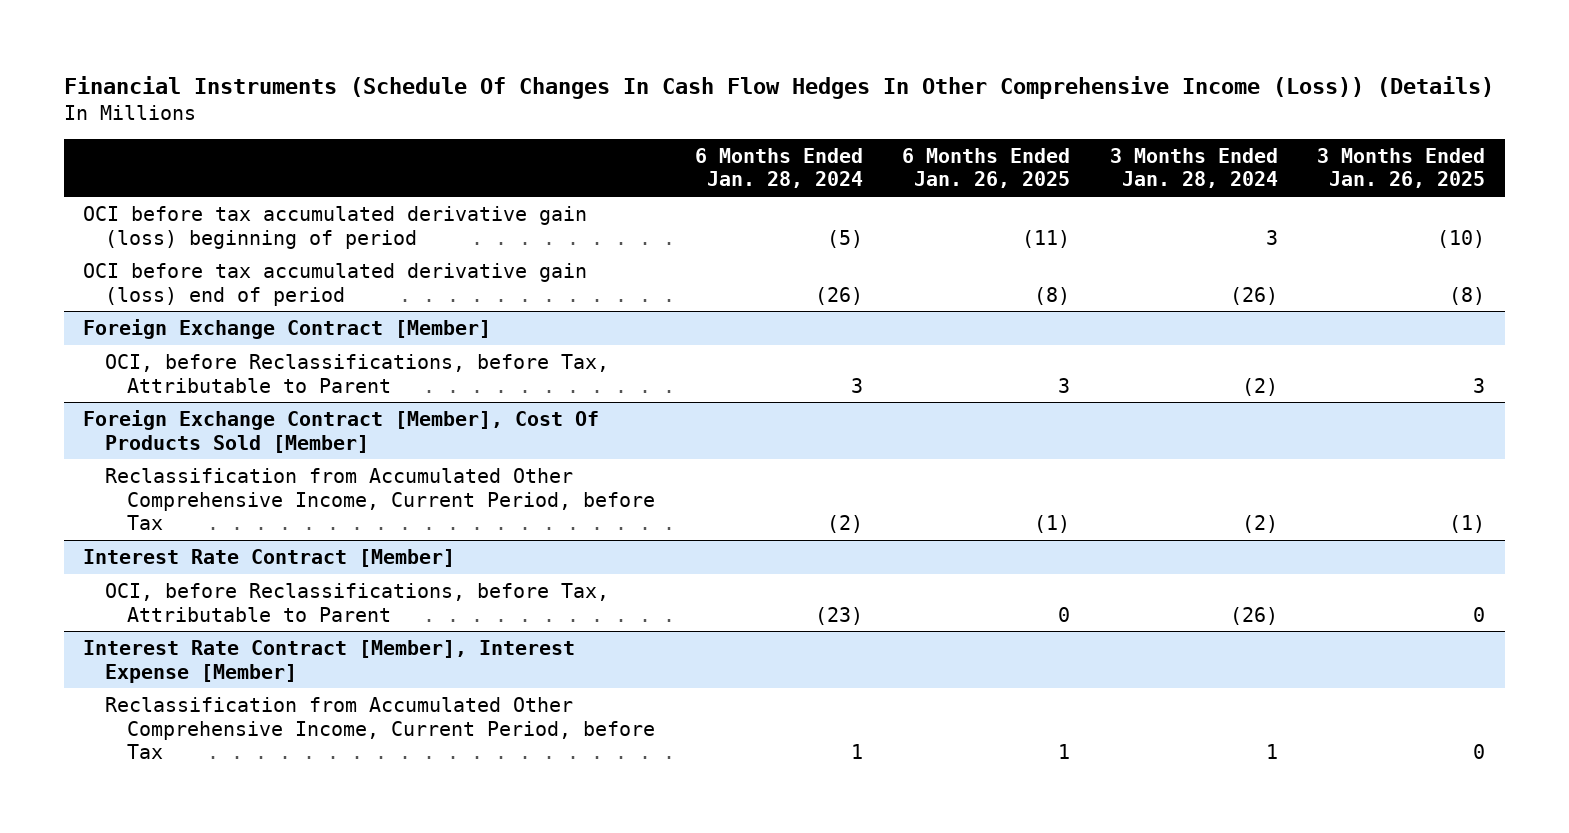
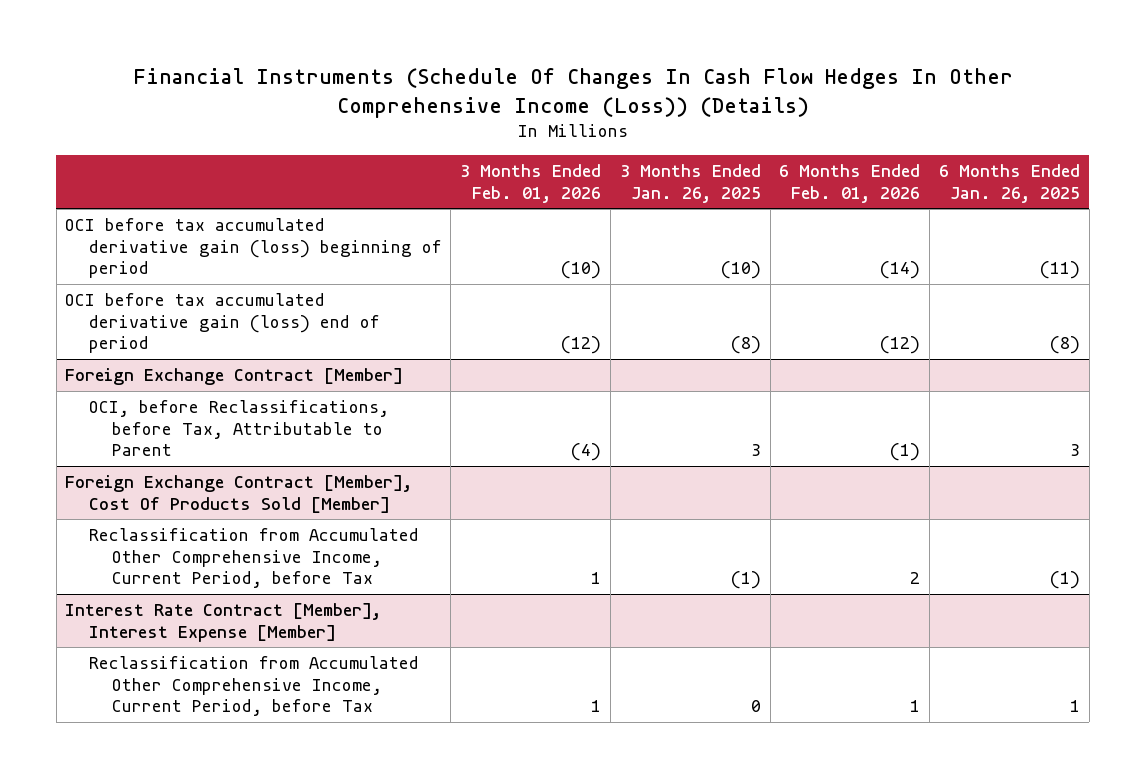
[694,148,863,189] 6 Months Ended Jan. 28, 2024 -> none
[1109,148,1278,189] 3 Months Ended Jan. 28, 2024 -> none
none -> [460,164,602,203] 3 Months Ended Feb. 01, 2026
none -> [779,164,921,203] 6 Months Ended Feb. 01, 2026
[83,549,456,568] Interest Rate Contract [Member] -> none
[105,583,610,622] OCI, before Reclassifications, before Tax, Attributable to Parent -> none

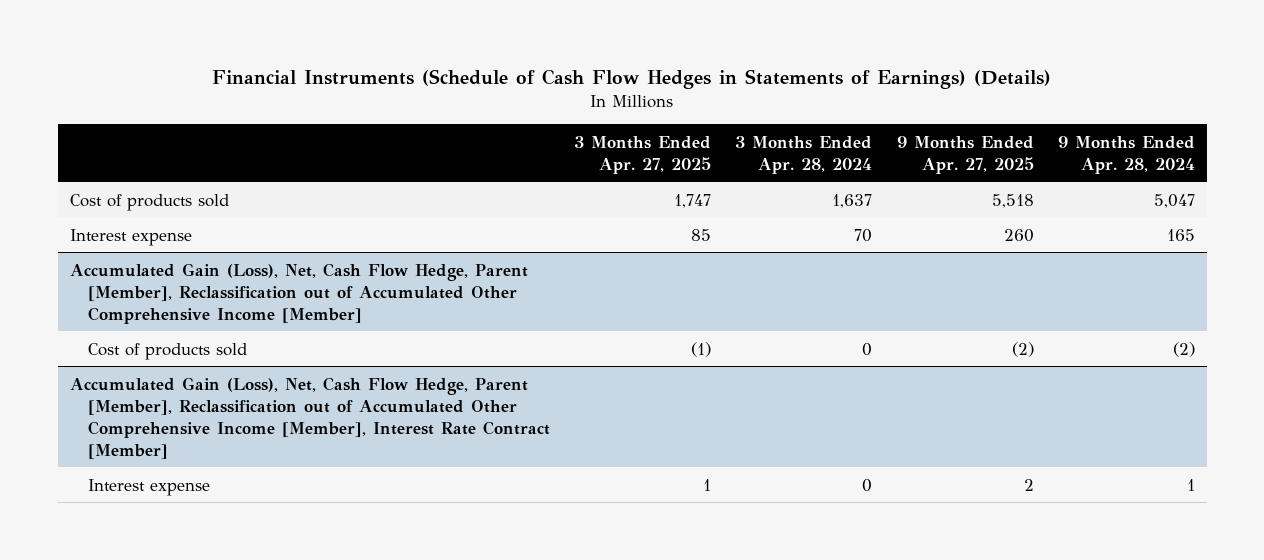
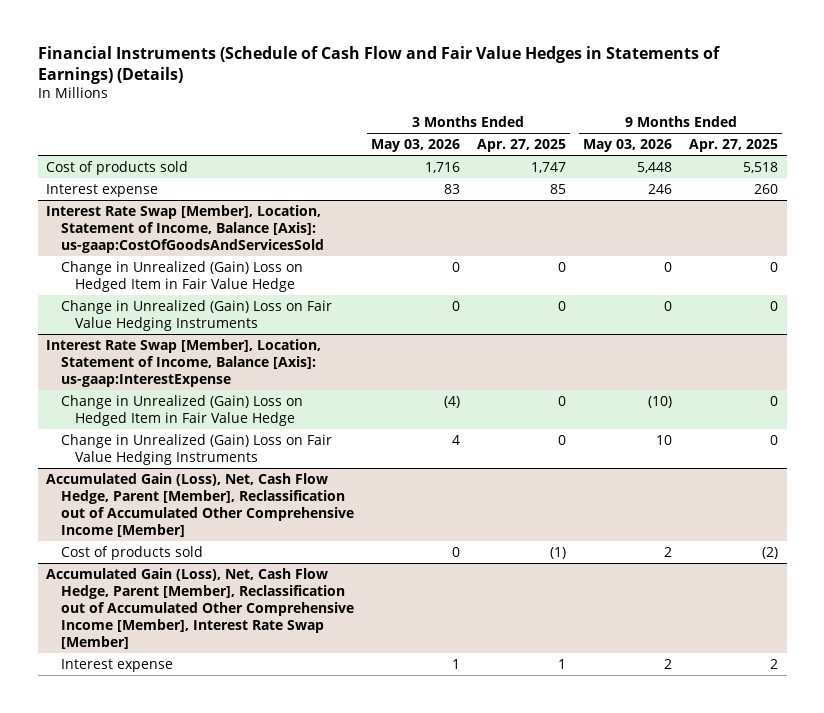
[212,68,1052,89] Financial Instruments (Schedule of Cash Flow Hedges in Statements of Earnings) (Details) -> [37,45,720,84] Financial Instruments (Schedule of Cash Flow and Fair Value Hedges in Statements of Earnings) (Details)
[735,135,873,174] 3 Months Ended Apr. 28, 2024 -> none
[1057,135,1195,174] 9 Months Ended Apr. 28, 2024 -> none
none -> [370,139,460,153] May 03, 2026
none -> [583,139,673,153] May 03, 2026
none -> [46,204,324,253] Interest Rate Swap [Member], Location, Statement of Income, Balance [Axis]: us-gaap:CostOfGoodsAndServicesSold
none -> [60,260,303,292] Change in Unrealized (Gain) Loss on Hedged Item in Fair Value Hedge
none -> [60,299,332,331] Change in Unrealized (Gain) Loss on Fair Value Hedging Instruments
none -> [46,338,322,387] Interest Rate Swap [Member], Location, Statement of Income, Balance [Axis]: us-gaap:InterestExpense
none -> [60,394,303,426] Change in Unrealized (Gain) Loss on Hedged Item in Fair Value Hedge
none -> [60,433,332,465] Change in Unrealized (Gain) Loss on Fair Value Hedging Instruments
[69,376,550,459] Accumulated Gain (Loss), Net, Cash Flow Hedge, Parent [Member], Reclassification out of Accumulated Other Comprehensive Income [Member], Interest Rate Contract [Member] -> [46,567,354,649] Accumulated Gain (Loss), Net, Cash Flow Hedge, Parent [Member], Reclassification out of Accumulated Other Comprehensive Income [Member], Interest Rate Swap [Member]

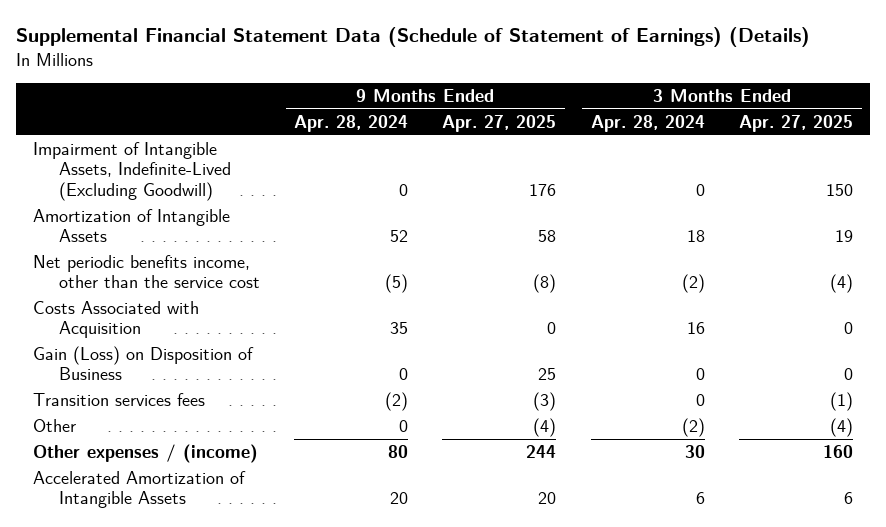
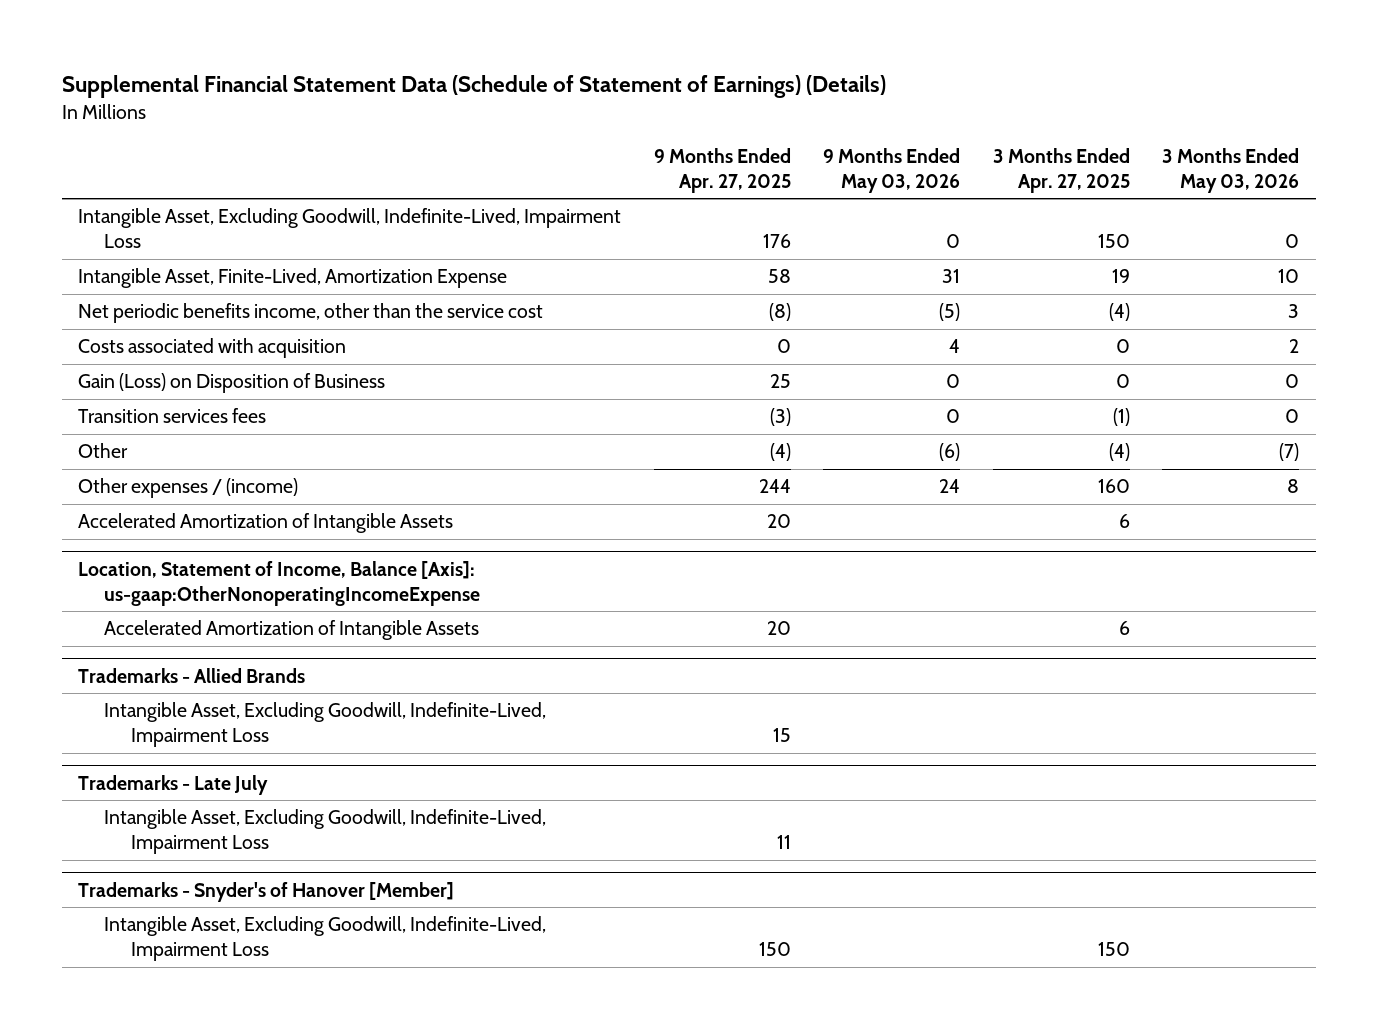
[294,114,409,132] Apr. 28, 2024 -> none
[590,114,705,132] Apr. 28, 2024 -> none
none -> [823,147,961,193] 9 Months Ended May 03, 2026
none -> [1162,147,1300,193] 3 Months Ended May 03, 2026
[32,142,231,201] Impairment of Intangible Assets, Indefinite-Lived (Excluding Goodwill) -> [78,208,622,249] Intangible Asset, Excluding Goodwill, Indefinite-Lived, Impairment Loss
[32,209,230,243] Amortization of Intangible Assets -> [78,268,508,289] Intangible Asset, Finite-Lived, Amortization Expense
[32,301,199,339] Costs Associated with Acquisition -> [78,338,347,359] Costs associated with acquisition
none -> [78,560,481,606] Location, Statement of Income, Balance [Axis]: us-gaap:OtherNonoperatingIncomeExpense
none -> [104,620,480,641] Accelerated Amortization of Intangible Assets
none -> [78,667,306,683] Trademarks - Allied Brands
none -> [104,702,547,748] Intangible Asset, Excluding Goodwill, Indefinite-Lived, Impairment Loss
none -> [78,774,269,795] Trademarks - Late July
none -> [104,809,547,855] Intangible Asset, Excluding Goodwill, Indefinite-Lived, Impairment Loss
none -> [78,881,455,902] Trademarks - Snyder's of Hanover [Member]
none -> [104,916,547,962] Intangible Asset, Excluding Goodwill, Indefinite-Lived, Impairment Loss

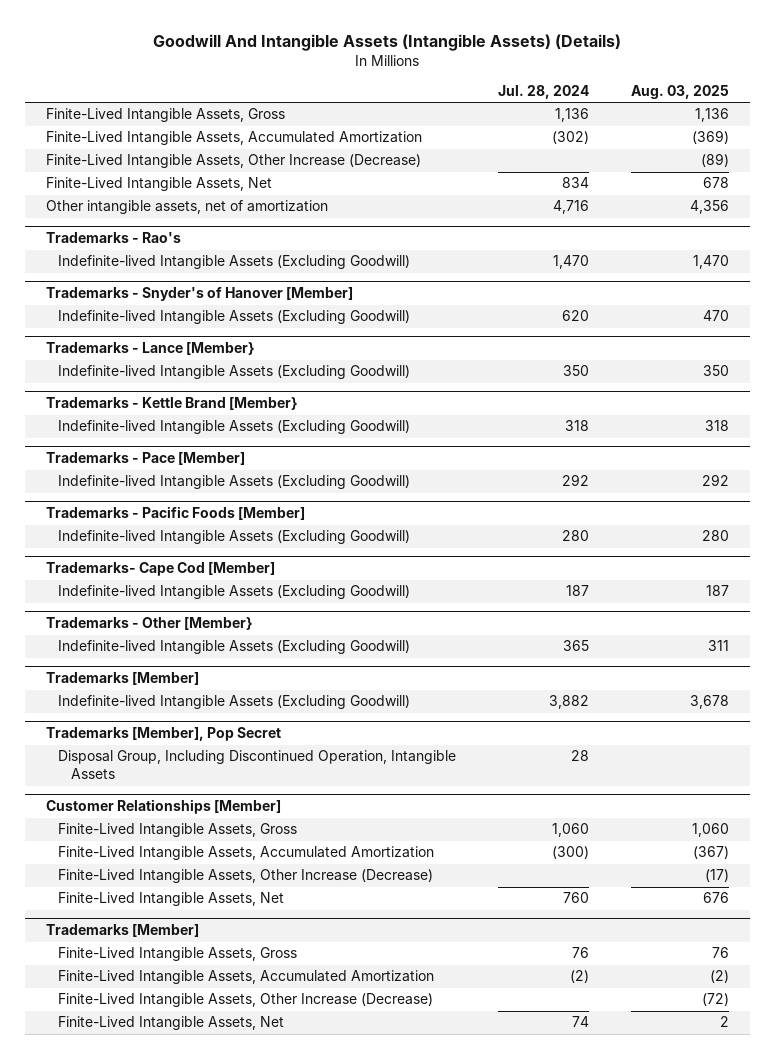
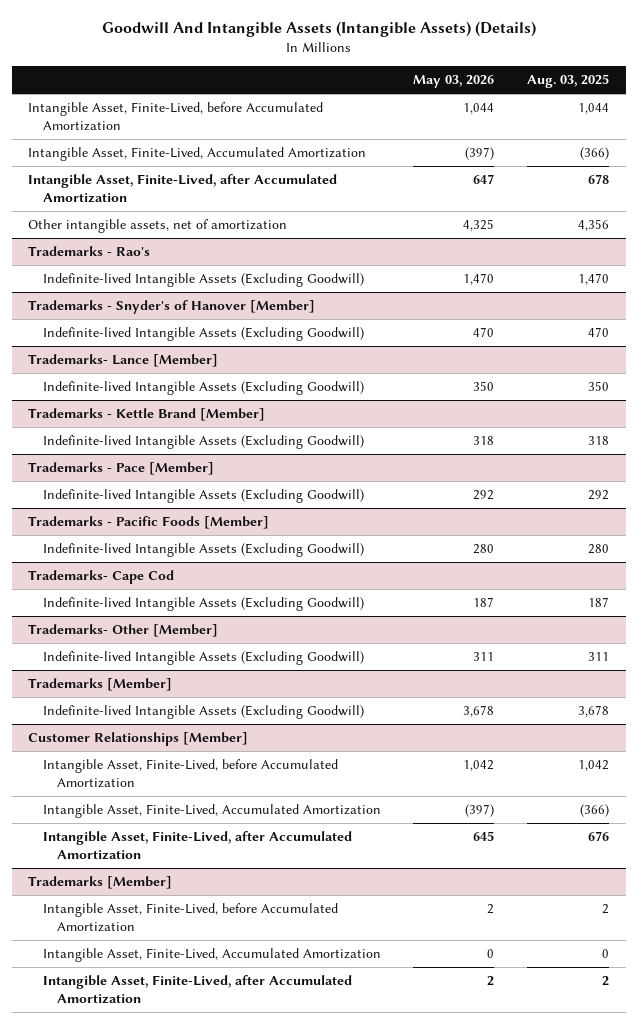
[498,85,590,100] Jul. 28, 2024 -> none
none -> [413,75,495,89] May 03, 2026
[46,154,422,169] Finite-Lived Intangible Assets, Other Increase (Decrease) -> none
[46,108,286,123] Finite-Lived Intangible Assets, Gross -> [28,102,324,131] Intangible Asset, Finite-Lived, before Accumulated Amortization
[694,108,729,123] 1,136 -> [578,103,610,115] 1,044
[46,131,423,146] Finite-Lived Intangible Assets, Accumulated Amortization -> [28,147,367,162] Intangible Asset, Finite-Lived, Accumulated Amortization
[691,130,729,145] (369) -> [580,147,610,161] (366)
[46,177,273,192] Finite-Lived Intangible Assets, Net -> [28,174,338,203] Intangible Asset, Finite-Lived, after Accumulated Amortization
[46,342,256,356] Trademarks - Lance [Member} -> [28,354,219,368] Trademarks- Lance [Member]
[46,397,299,411] Trademarks - Kettle Brand [Member} -> [28,408,266,422] Trademarks - Kettle Brand [Member]
[46,562,276,577] Trademarks- Cape Cod [Member] -> [28,570,175,585] Trademarks- Cape Cod
[46,617,254,631] Trademarks - Other [Member} -> [28,624,219,638] Trademarks- Other [Member]
[46,727,282,742] Trademarks [Member], Pop Secret -> none
[58,750,457,780] Disposal Group, Including Discontinued Operation, Intangible Assets -> none
[58,869,434,884] Finite-Lived Intangible Assets, Other Increase (Decrease) -> none
[58,823,298,838] Finite-Lived Intangible Assets, Gross -> [42,759,338,788] Intangible Asset, Finite-Lived, before Accumulated Amortization
[691,823,729,838] 1,060 -> [578,760,610,772] 1,042
[58,846,435,861] Finite-Lived Intangible Assets, Accumulated Amortization -> [42,804,381,819] Intangible Asset, Finite-Lived, Accumulated Amortization
[692,846,729,860] (367) -> [580,804,610,818] (366)
[58,892,285,907] Finite-Lived Intangible Assets, Net -> [42,831,352,860] Intangible Asset, Finite-Lived, after Accumulated Amortization
[58,993,434,1008] Finite-Lived Intangible Assets, Other Increase (Decrease) -> none
[58,947,298,962] Finite-Lived Intangible Assets, Gross -> [42,903,338,932] Intangible Asset, Finite-Lived, before Accumulated Amortization
[711,947,729,959] 76 -> [602,904,610,915] 2
[58,970,435,985] Finite-Lived Intangible Assets, Accumulated Amortization -> [42,948,381,963] Intangible Asset, Finite-Lived, Accumulated Amortization
[709,970,729,984] (2) -> [602,949,610,959] 0
[58,1016,285,1031] Finite-Lived Intangible Assets, Net -> [42,975,352,1004] Intangible Asset, Finite-Lived, after Accumulated Amortization

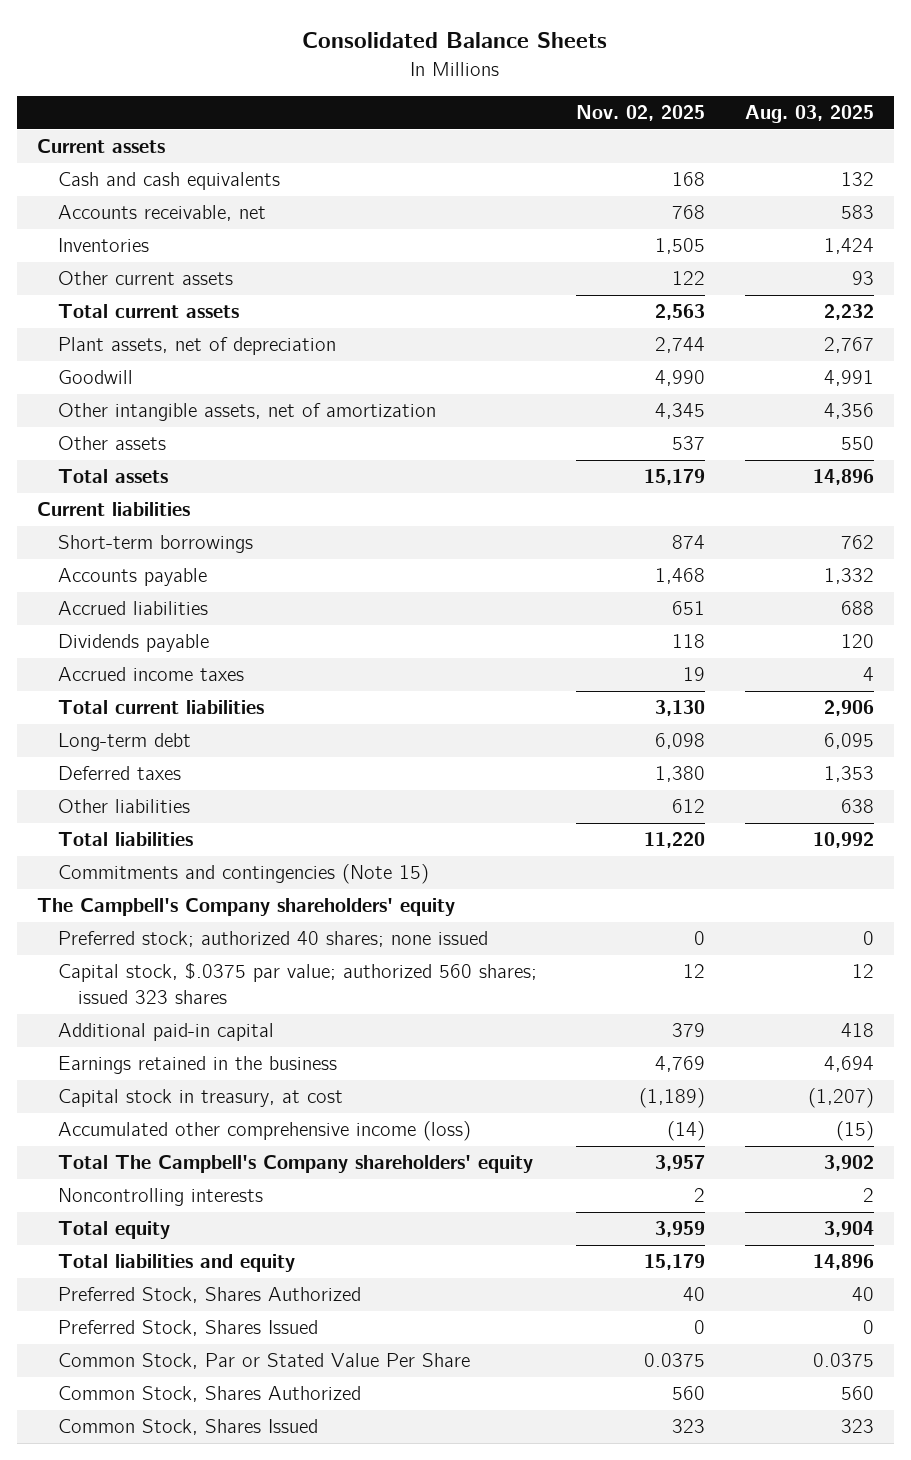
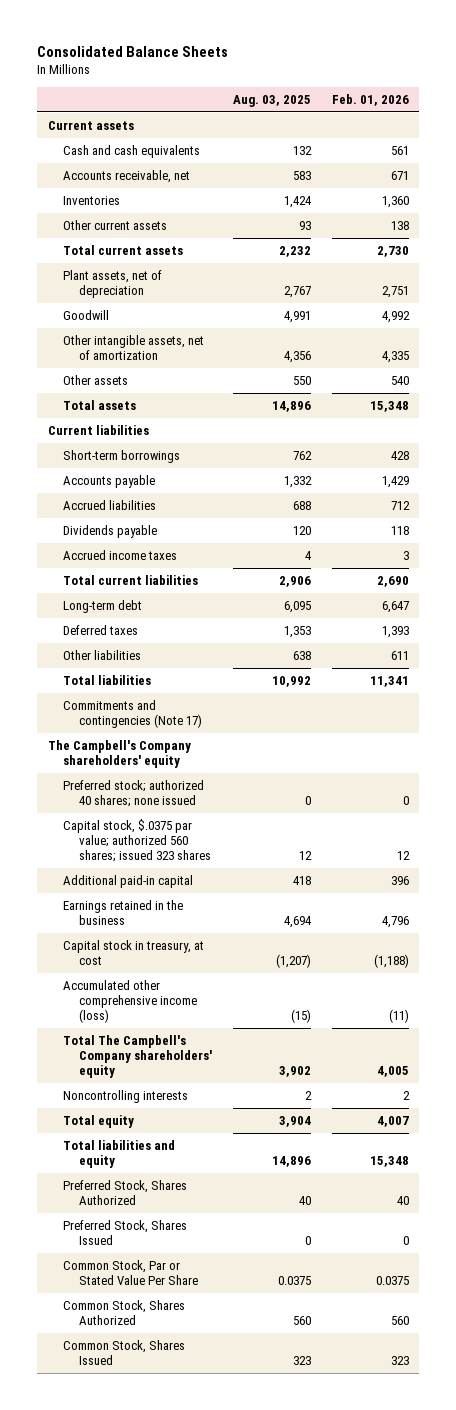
[576,105,706,122] Nov. 02, 2025 -> none
none -> [331,93,409,106] Feb. 01, 2026
[57,864,429,885] Commitments and contingencies (Note 15) -> [63,699,203,728] Commitments and contingencies (Note 17)

